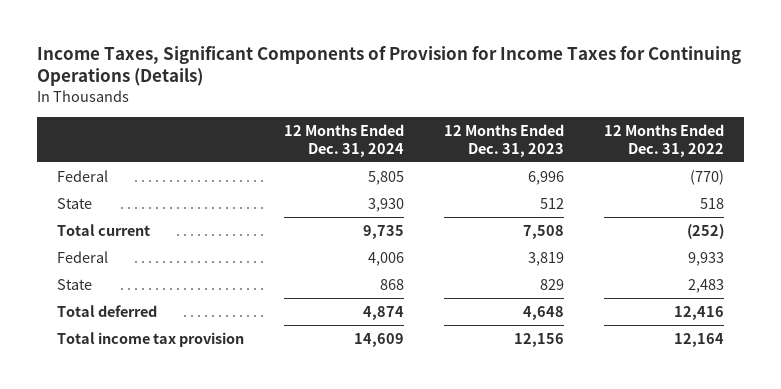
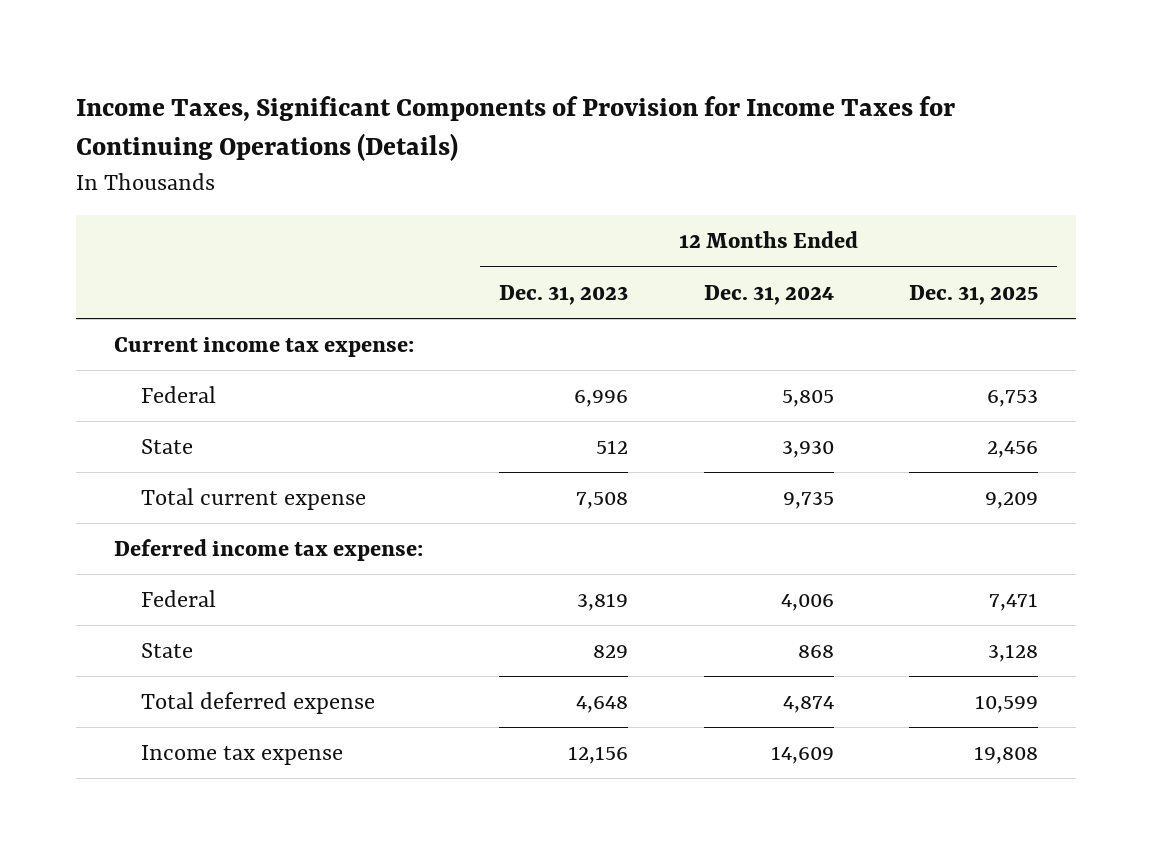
[603,123,724,157] 12 Months Ended Dec. 31, 2022 -> none
none -> [909,284,1039,305] Dec. 31, 2025
none -> [113,337,414,358] Current income tax expense:
[56,224,150,237] Total current -> [141,488,367,511] Total current expense
none -> [113,539,423,562] Deferred income tax expense:
[56,305,157,318] Total deferred -> [141,692,376,715] Total deferred expense
[56,332,244,348] Total income tax provision -> [141,745,344,766] Income tax expense

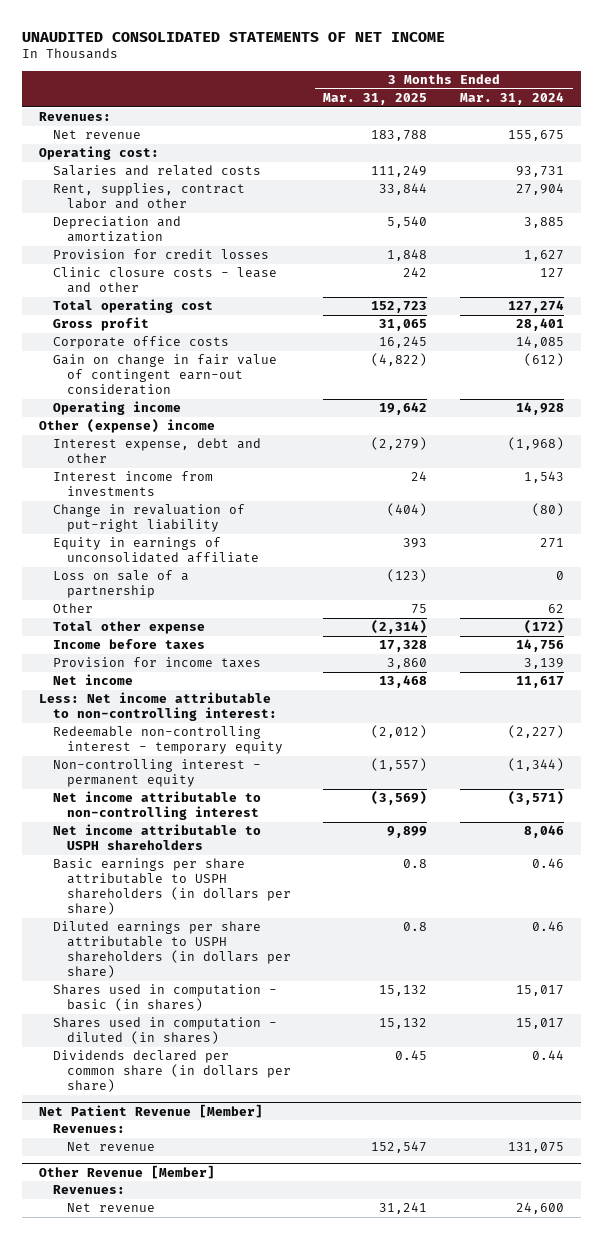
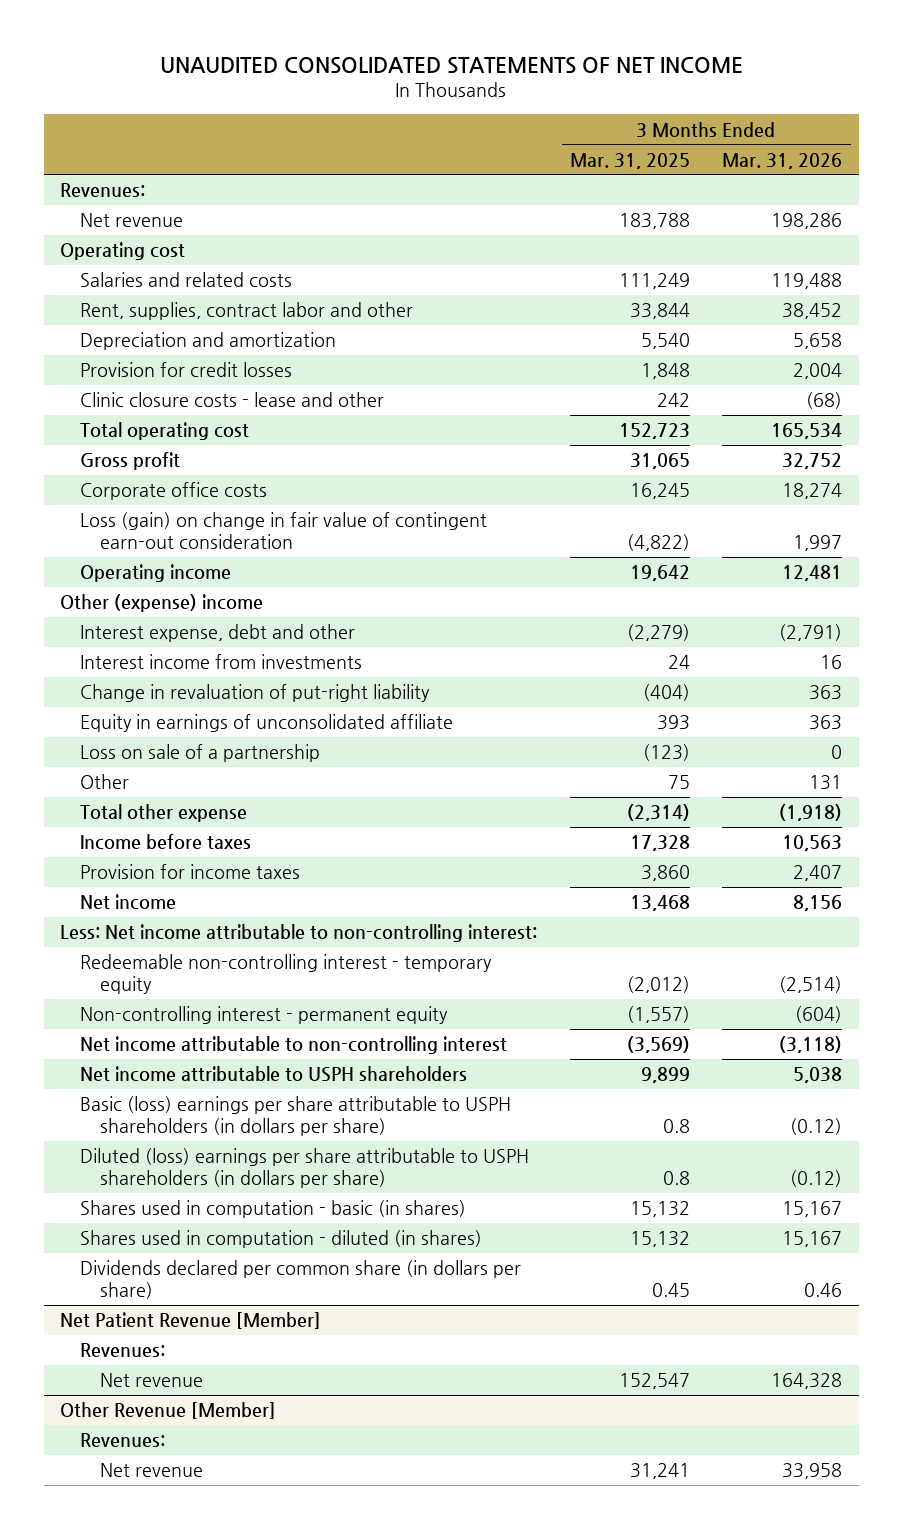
[460,92,565,106] Mar. 31, 2024 -> none
none -> [722,152,843,169] Mar. 31, 2026
[38,146,159,161] Operating cost: -> [59,242,185,261] Operating cost
[52,354,277,396] Gain on change in fair value of contingent earn-out consideration -> [79,512,487,550] Loss (gain) on change in fair value of contingent earn-out consideration
[52,858,291,916] Basic earnings per share attributable to USPH shareholders (in dollars per share) -> [79,1096,511,1137] Basic (loss) earnings per share attributable to USPH shareholders (in dollars per share)
[52,921,291,979] Diluted earnings per share attributable to USPH shareholders (in dollars per share) -> [79,1148,529,1189] Diluted (loss) earnings per share attributable to USPH shareholders (in dollars per share)

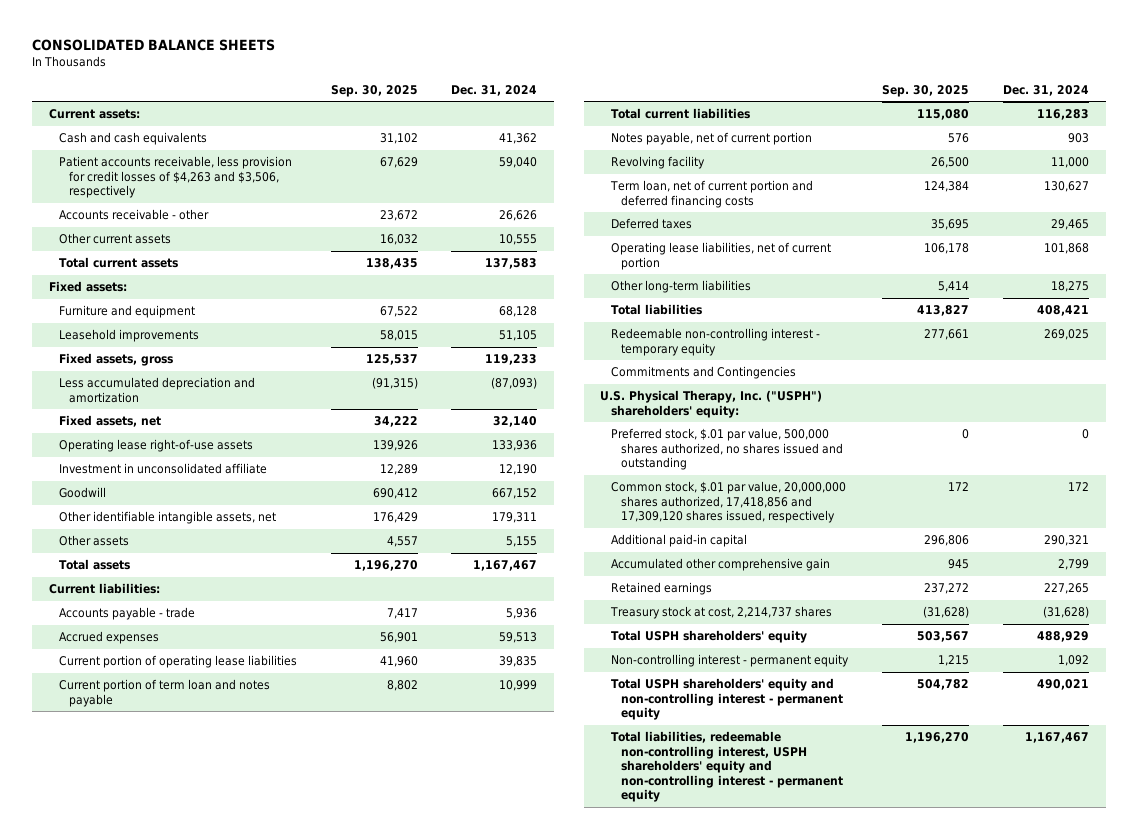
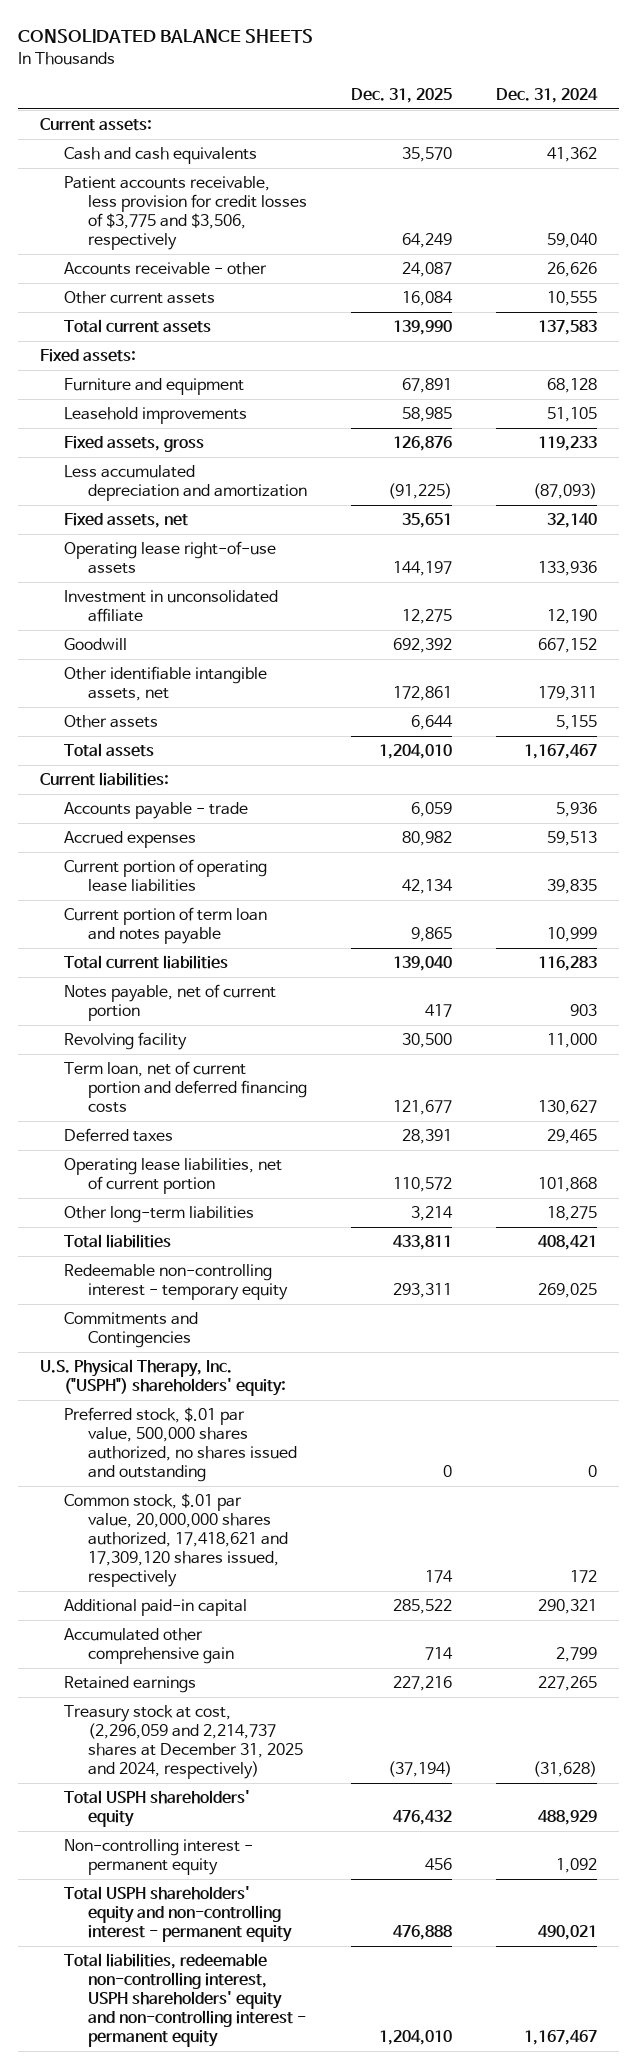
[330,84,418,97] Sep. 30, 2025 -> none
none -> [351,87,453,103] Dec. 31, 2025
[58,156,292,199] Patient accounts receivable, less provision for credit losses of $4,263 and $3,506, respectively -> [63,176,307,251] Patient accounts receivable, less provision for credit losses of $3,775 and $3,506, respectively
[610,481,846,524] Common stock, $.01 par value, 20,000,000 shares authorized, 17,418,856 and 17,309,120 shares issued, respectively -> [63,1493,288,1587] Common stock, $.01 par value, 20,000,000 shares authorized, 17,418,621 and 17,309,120 shares issued, respectively
[609,606,832,620] Treasury stock at cost, 2,214,737 shares -> [63,1705,303,1780] Treasury stock at cost, (2,296,059 and 2,214,737 shares at December 31, 2025 and 2024, respectively)

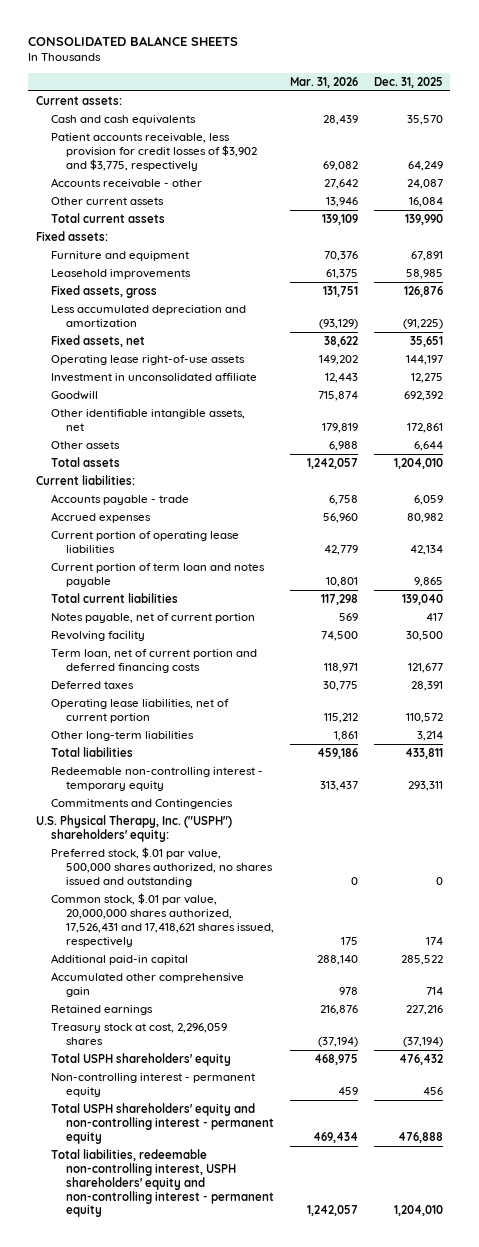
[496,87,599,103] Dec. 31, 2024 -> none
none -> [290,76,359,88] Mar. 31, 2026
[63,176,307,251] Patient accounts receivable, less provision for credit losses of $3,775 and $3,506, respectively -> [51,133,258,171] Patient accounts receivable, less provision for credit losses of $3,902 and $3,775, respectively
[63,1493,288,1587] Common stock, $.01 par value, 20,000,000 shares authorized, 17,418,621 and 17,309,120 shares issued, respectively -> [51,893,275,947] Common stock, $.01 par value, 20,000,000 shares authorized, 17,526,431 and 17,418,621 shares issued, respectively
[63,1705,303,1780] Treasury stock at cost, (2,296,059 and 2,214,737 shares at December 31, 2025 and 2024, respectively) -> [51,1023,228,1045] Treasury stock at cost, 2,296,059 shares

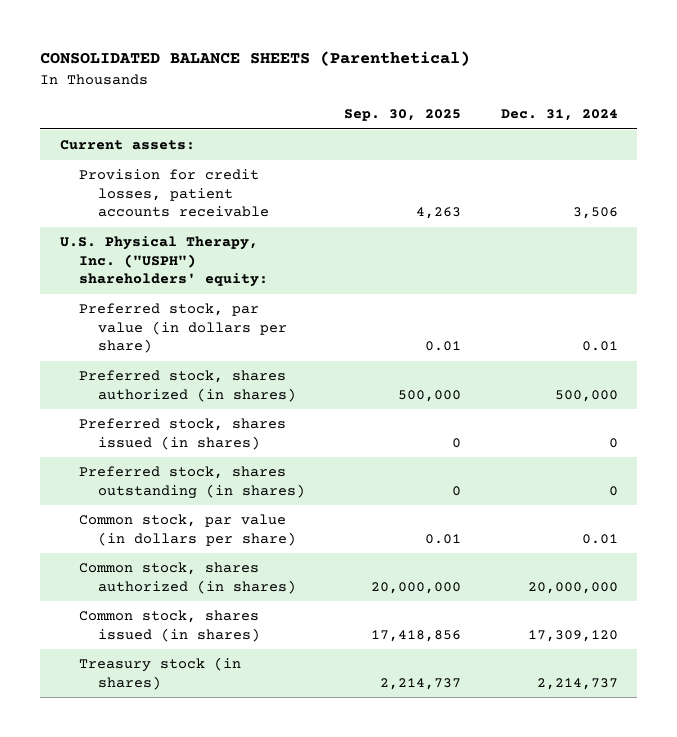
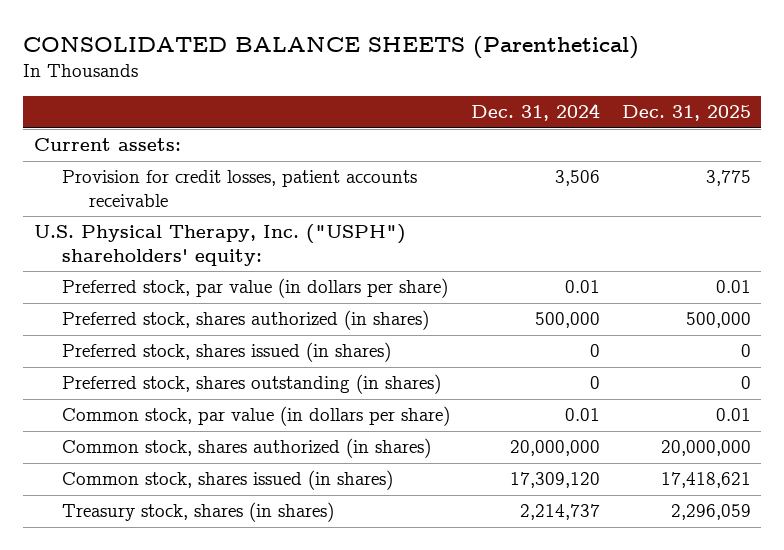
[344,108,462,121] Sep. 30, 2025 -> none
none -> [621,105,751,122] Dec. 31, 2025
[78,657,241,690] Treasury stock (in shares) -> [61,502,334,523] Treasury stock, shares (in shares)

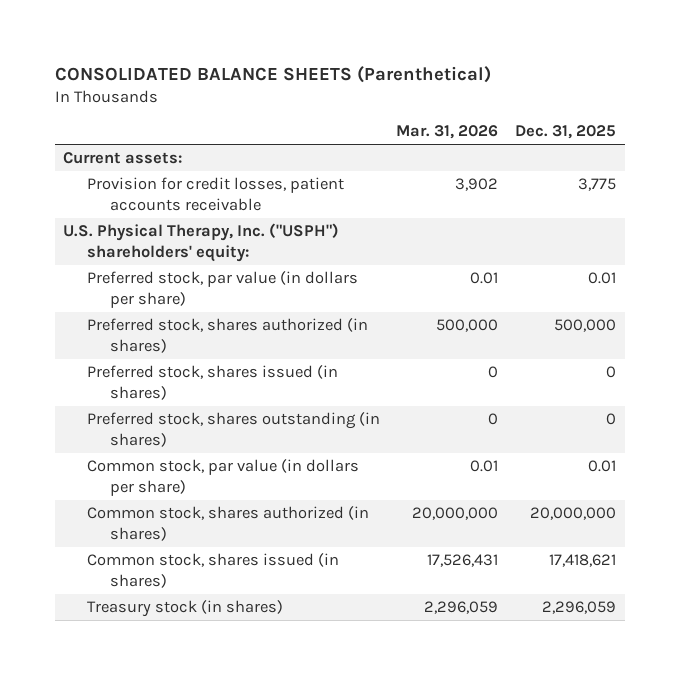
[471,103,601,122] Dec. 31, 2024 -> none
none -> [396,125,499,140] Mar. 31, 2026
[61,502,334,523] Treasury stock, shares (in shares) -> [86,600,283,618] Treasury stock (in shares)

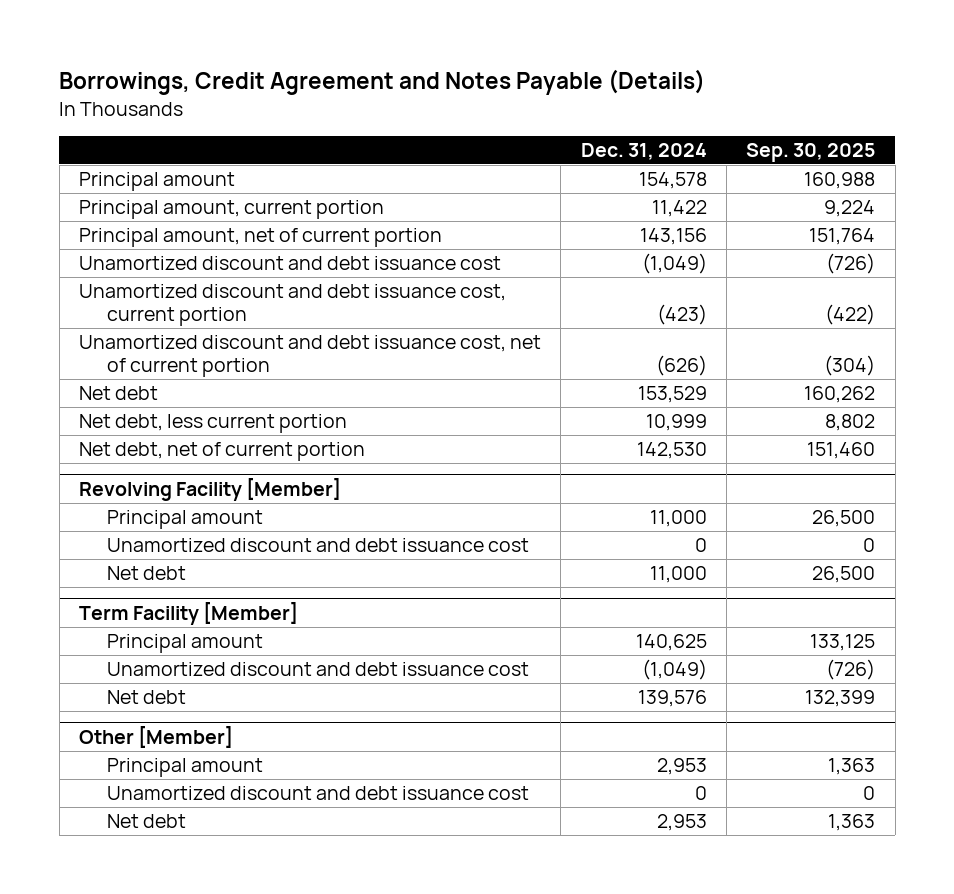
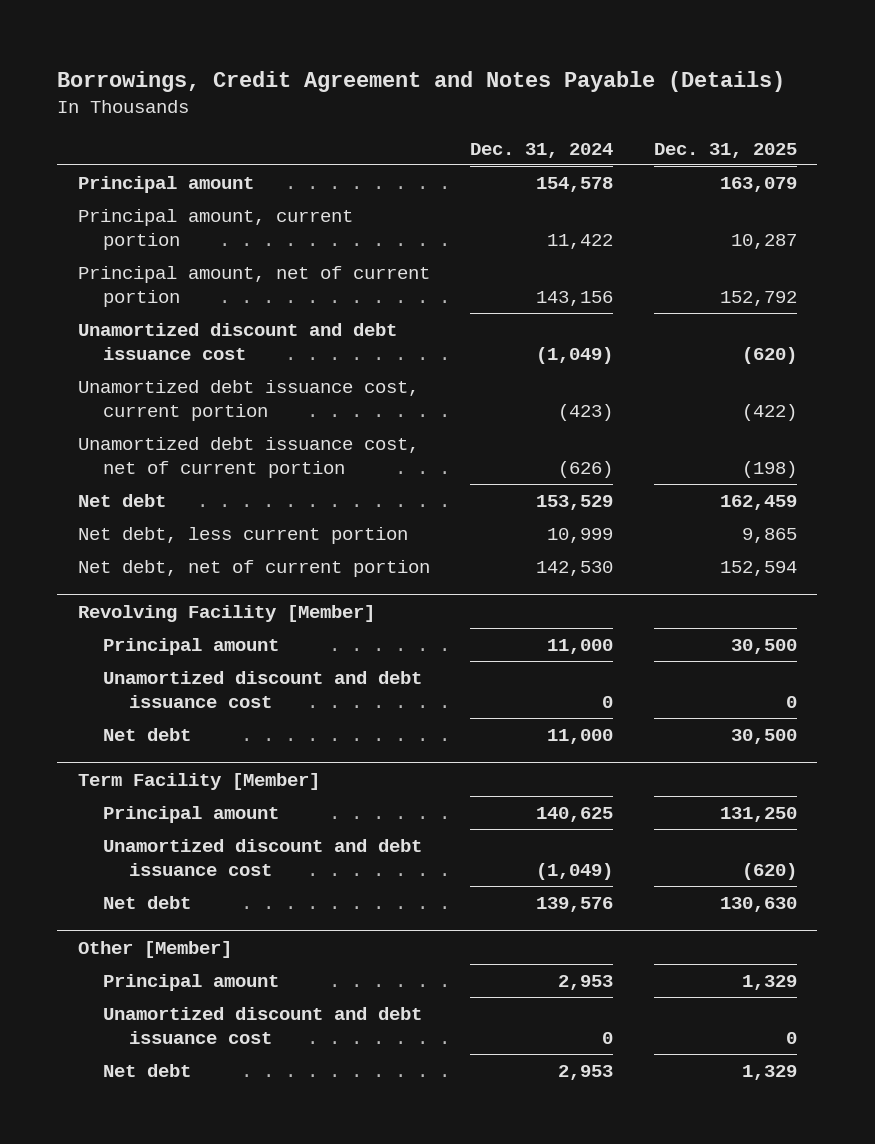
[746,142,876,162] Sep. 30, 2025 -> none
none -> [654,142,798,158] Dec. 31, 2025
[78,284,506,326] Unamortized discount and debt issuance cost, current portion -> [77,379,419,421] Unamortized debt issuance cost, current portion
[78,335,541,377] Unamortized discount and debt issuance cost, net of current portion -> [77,436,419,478] Unamortized debt issuance cost, net of current portion

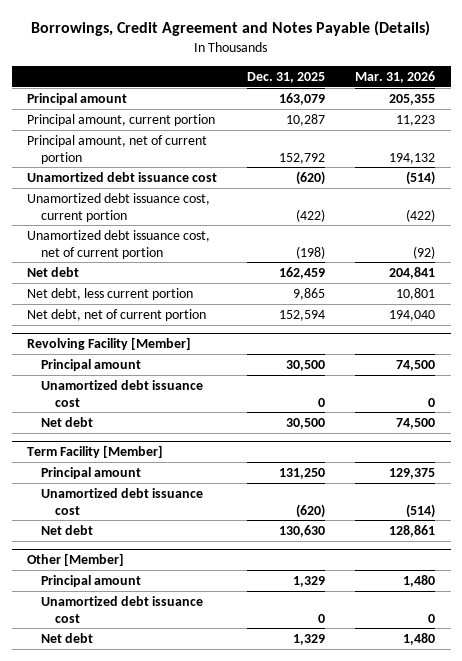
[470,142,614,158] Dec. 31, 2024 -> none
none -> [355,70,436,83] Mar. 31, 2026
[77,322,397,360] Unamortized discount and debt issuance cost -> [26,171,217,182] Unamortized debt issuance cost
[103,670,423,708] Unamortized discount and debt issuance cost -> [40,379,203,407] Unamortized debt issuance cost
[103,838,423,876] Unamortized discount and debt issuance cost -> [40,487,203,515] Unamortized debt issuance cost
[103,1006,423,1044] Unamortized discount and debt issuance cost -> [40,595,203,623] Unamortized debt issuance cost

